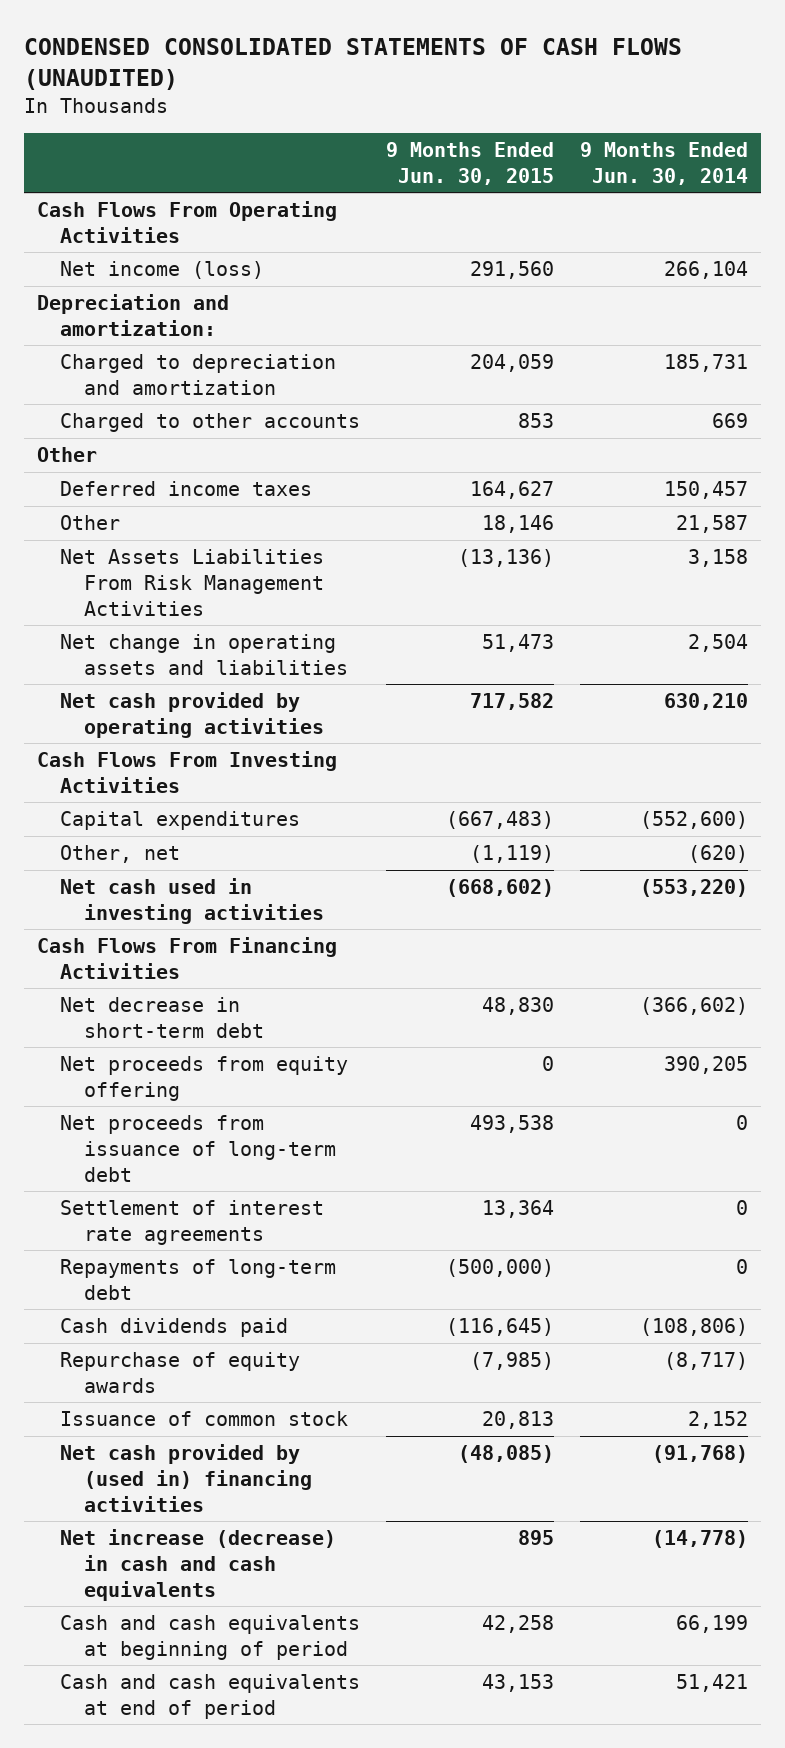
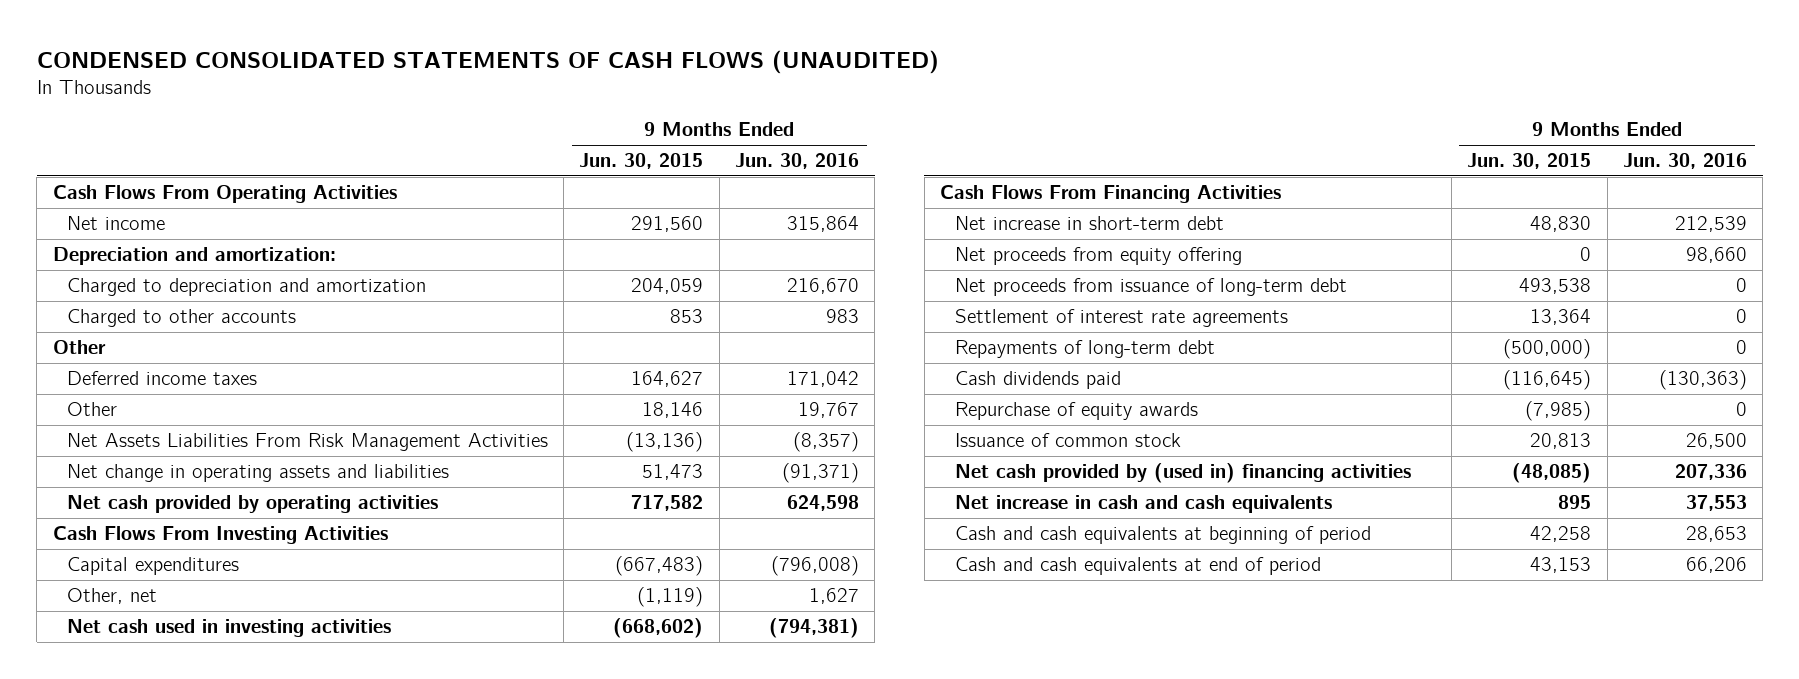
[580,141,749,185] 9 Months Ended Jun. 30, 2014 -> none
none -> [735,153,860,170] Jun. 30, 2016
[60,261,265,280] Net income (loss) -> [66,216,165,231] Net income
[60,997,264,1038] Net decrease in short-term debt -> [954,216,1224,231] Net increase in short-term debt
[60,1529,337,1601] Net increase (decrease) in cash and cash equivalents -> [954,495,1332,514] Net increase in cash and cash equivalents

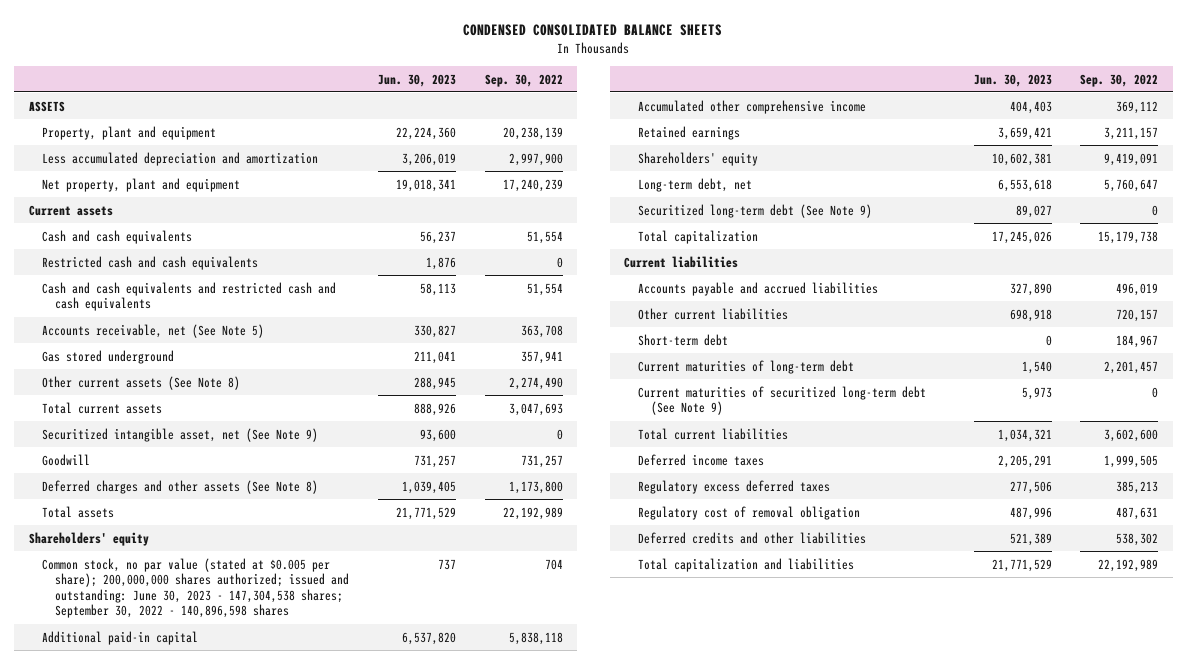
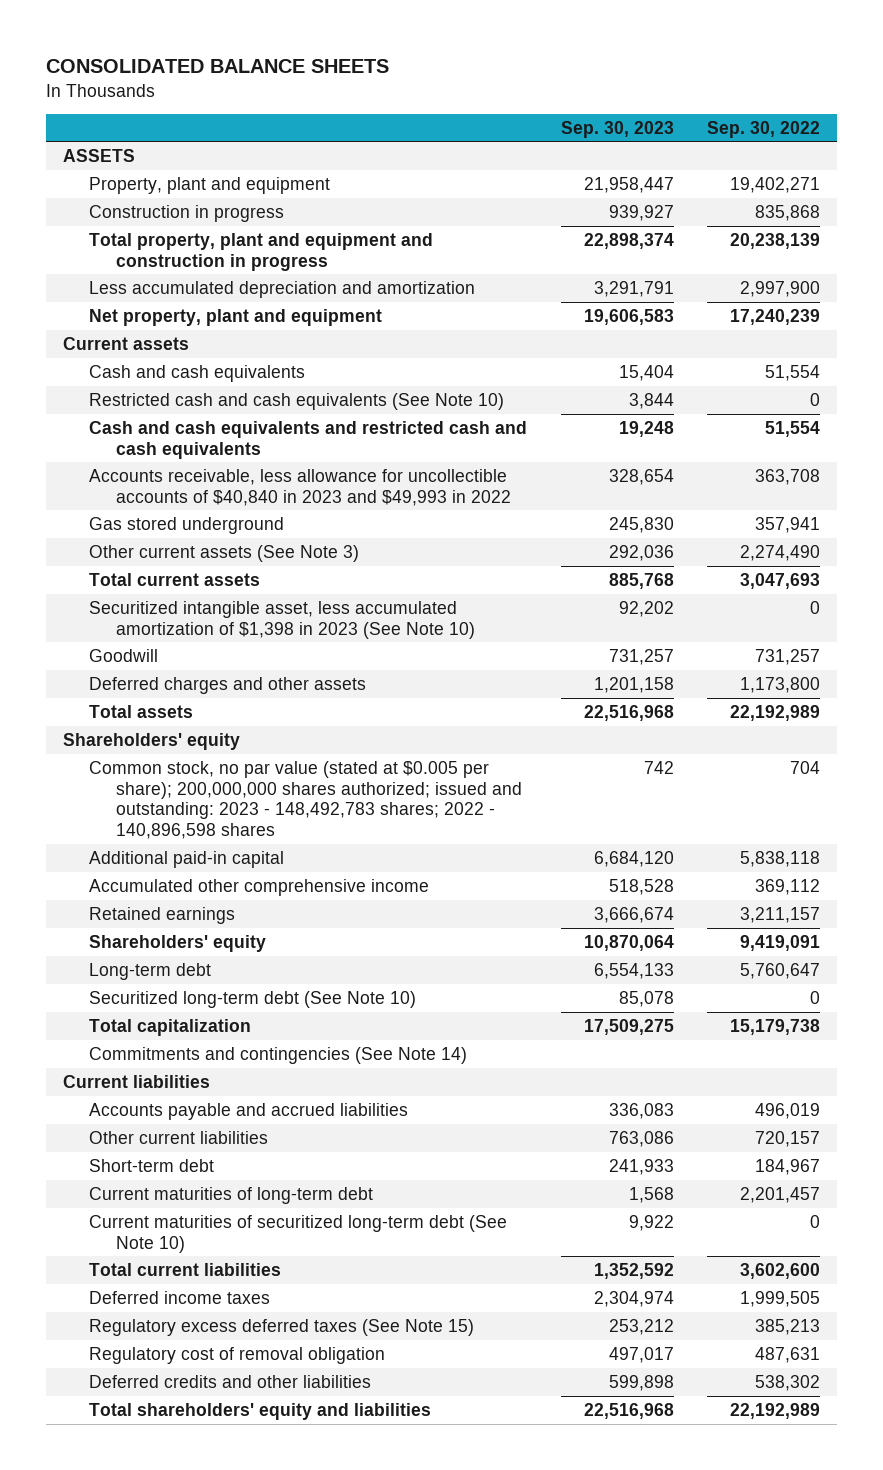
[463,23,723,36] CONDENSED CONSOLIDATED BALANCE SHEETS -> [46,59,390,74] CONSOLIDATED BALANCE SHEETS
[377,73,456,87] Jun. 30, 2023 -> none
none -> [560,120,674,138] Sep. 30, 2023
[502,126,563,140] 20,238,139 -> [730,176,821,193] 19,402,271
none -> [89,204,285,222] Construction in progress
none -> [89,232,434,271] Total property, plant and equipment and construction in progress
[41,255,258,270] Restricted cash and cash equivalents -> [89,392,505,410] Restricted cash and cash equivalents (See Note 10)
[41,323,264,338] Accounts receivable, net (See Note 5) -> [89,468,511,506] Accounts receivable, less allowance for uncollectible accounts of $40,840 in 2023 and $49,993 in 2022
[41,375,240,390] Other current assets (See Note 8) -> [89,544,360,562] Other current assets (See Note 3)
[41,427,318,442] Securitized intangible asset, net (See Note 9) -> [89,600,475,639] Securitized intangible asset, less accumulated amortization of $1,398 in 2023 (See Note 10)
[41,479,318,494] Deferred charges and other assets (See Note 8) -> [89,676,367,694] Deferred charges and other assets
[41,557,350,619] Common stock, no par value (stated at $0.005 per share); 200,000,000 shares authorized; issued and outstanding: June 30, 2023 - 147,304,538 shares; September 30, 2022 - 140,896,598 shares -> [89,760,522,840] Common stock, no par value (stated at $0.005 per share); 200,000,000 shares authorized; issued and outstanding: 2023 - 148,492,783 shares; 2022 - 140,896,598 shares
[637,177,752,192] Long-term debt, net -> [89,962,212,980] Long-term debt
[637,203,872,218] Securitized long-term debt (See Note 9) -> [89,990,417,1008] Securitized long-term debt (See Note 10)
none -> [89,1046,468,1064] Commitments and contingencies (See Note 14)
[637,385,926,416] Current maturities of securitized long-term debt (See Note 9) -> [89,1214,508,1253] Current maturities of securitized long-term debt (See Note 10)
[637,479,830,494] Regulatory excess deferred taxes -> [89,1318,475,1336] Regulatory excess deferred taxes (See Note 15)
[637,557,854,572] Total capitalization and liabilities -> [89,1402,432,1420] Total shareholders' equity and liabilities

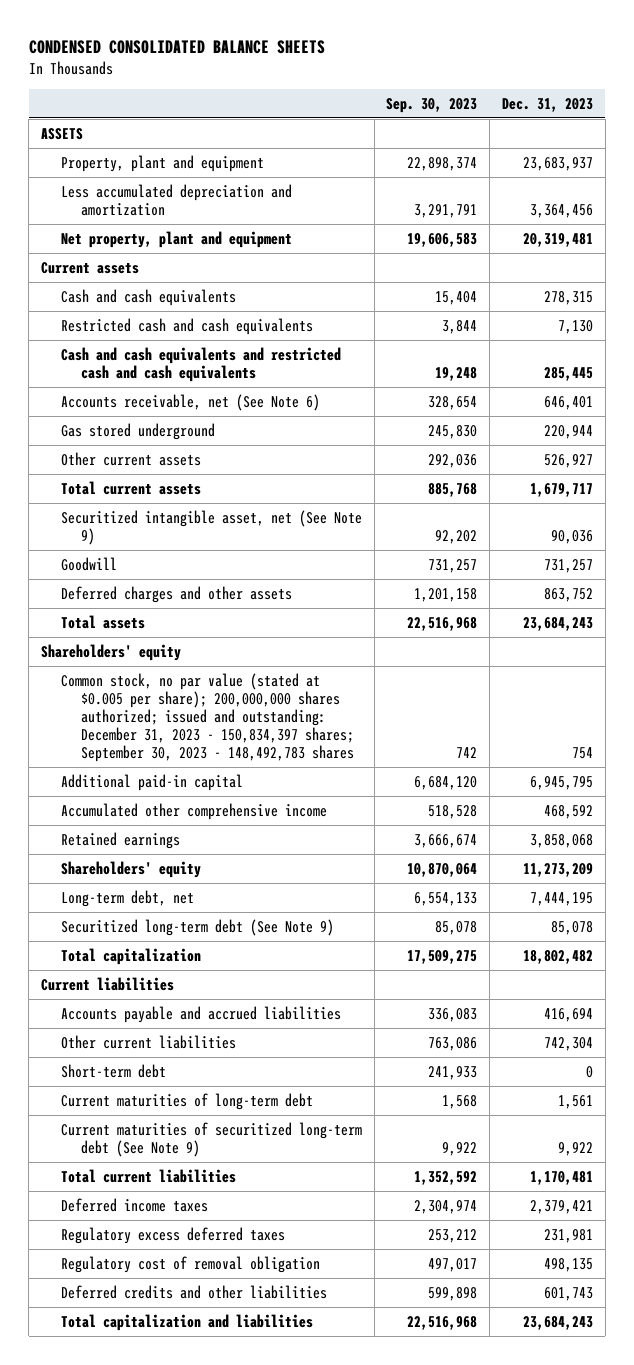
[46,59,390,74] CONSOLIDATED BALANCE SHEETS -> [28,39,325,54] CONDENSED CONSOLIDATED BALANCE SHEETS
[707,120,821,138] Sep. 30, 2022 -> none
none -> [501,98,593,113] Dec. 31, 2023
[89,204,285,222] Construction in progress -> none
[89,232,434,271] Total property, plant and equipment and construction in progress -> none
[583,176,674,193] 21,958,447 -> [407,156,478,171] 22,898,374
[89,392,505,410] Restricted cash and cash equivalents (See Note 10) -> [61,317,314,335] Restricted cash and cash equivalents
[89,468,511,506] Accounts receivable, less allowance for uncollectible accounts of $40,840 in 2023 and $49,993 in 2022 -> [61,393,321,411] Accounts receivable, net (See Note 6)
[89,544,360,562] Other current assets (See Note 3) -> [61,451,202,466] Other current assets
[89,600,475,639] Securitized intangible asset, less accumulated amortization of $1,398 in 2023 (See Note 10) -> [61,509,363,545] Securitized intangible asset, net (See Note 9)
[89,760,522,840] Common stock, no par value (stated at $0.005 per share); 200,000,000 shares authorized; issued and outstanding: 2023 - 148,492,783 shares; 2022 - 140,896,598 shares -> [61,672,355,762] Common stock, no par value (stated at $0.005 per share); 200,000,000 shares authorized; issued and outstanding: December 31, 2023 - 150,834,397 shares; September 30, 2023 - 148,492,783 shares
[89,962,212,980] Long-term debt -> [61,889,195,907] Long-term debt, net
[89,990,417,1008] Securitized long-term debt (See Note 10) -> [61,918,335,936] Securitized long-term debt (See Note 9)
[89,1046,468,1064] Commitments and contingencies (See Note 14) -> none
[89,1214,508,1253] Current maturities of securitized long-term debt (See Note 10) -> [61,1121,363,1157] Current maturities of securitized long-term debt (See Note 9)
[89,1318,475,1336] Regulatory excess deferred taxes (See Note 15) -> [61,1226,286,1244] Regulatory excess deferred taxes
[89,1402,432,1420] Total shareholders' equity and liabilities -> [61,1313,314,1331] Total capitalization and liabilities

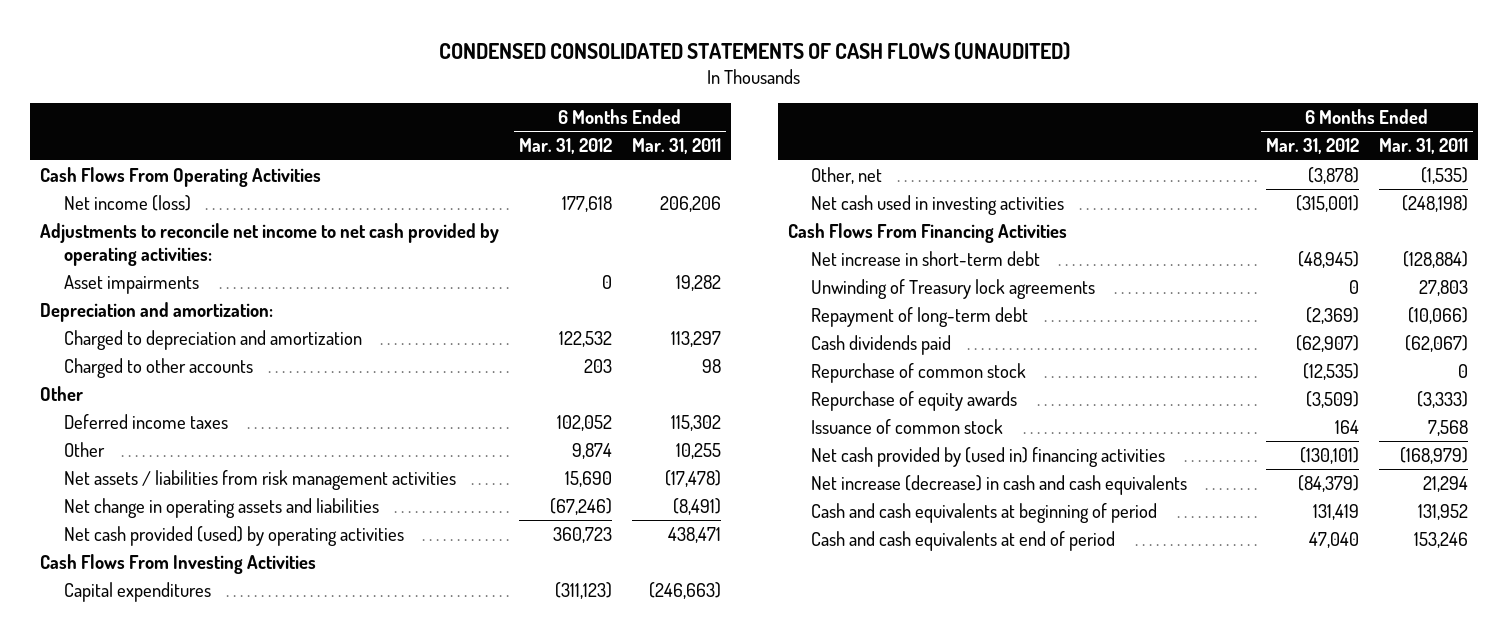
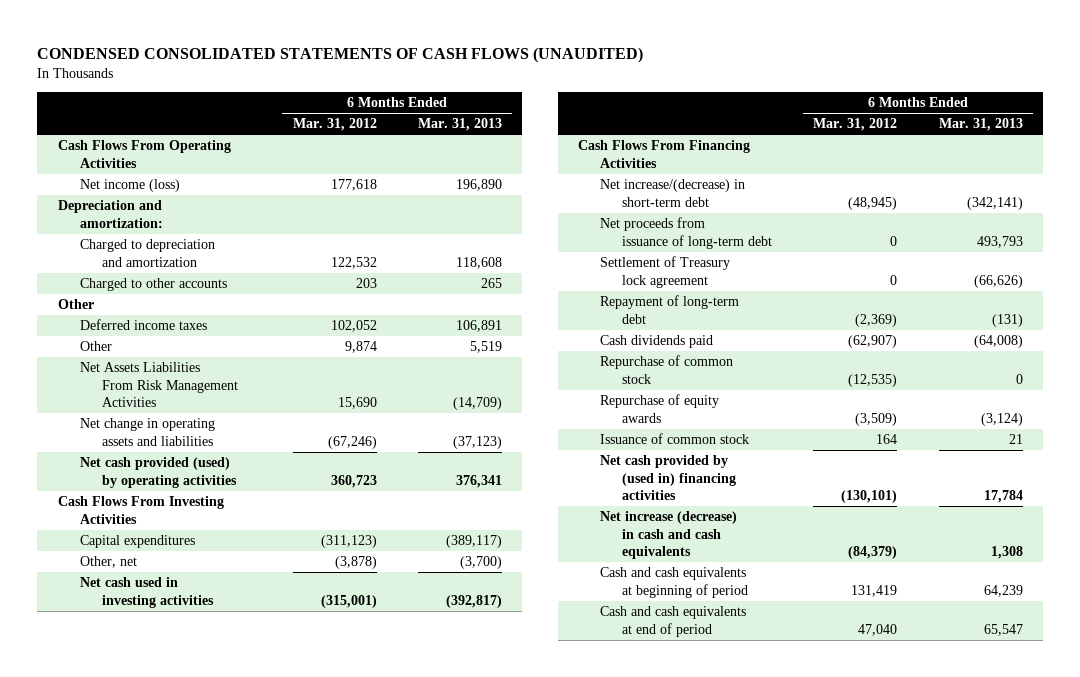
[632,138,722,155] Mar. 31, 2011 -> none
none -> [417,118,502,132] Mar. 31, 2013
[40,222,500,266] Adjustments to reconcile net income to net cash provided by operating activities: -> none
[64,274,200,294] Asset impairments -> none
[64,469,457,490] Net assets / liabilities from risk management activities -> [79,362,238,408] Net Assets Liabilities From Risk Management Activities
[811,250,1041,266] Net increase in short-term debt -> [600,179,746,207] Net increase/(decrease) in short-term debt
none -> [600,217,773,249] Net proceeds from issuance of long-term debt
[811,278,1096,299] Unwinding of Treasury lock agreements -> [600,256,731,288] Settlement of Treasury lock agreement

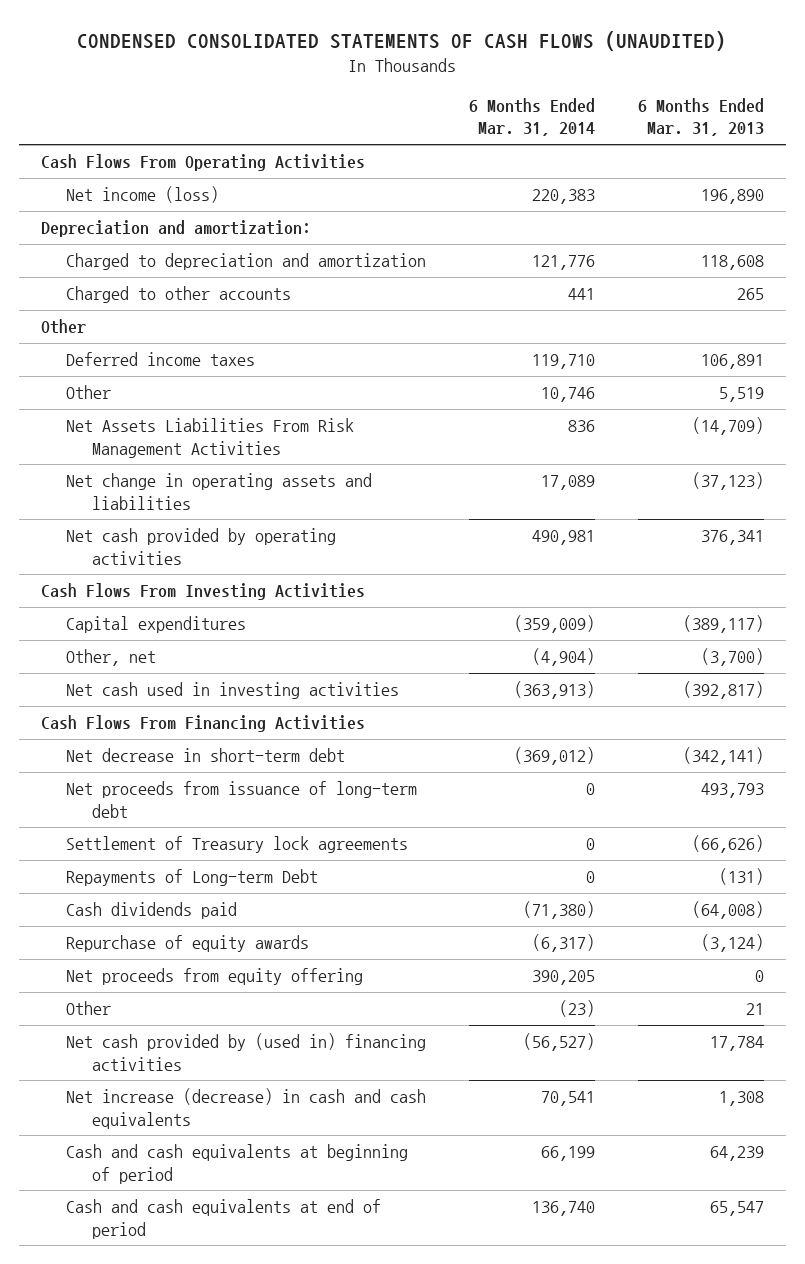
[292,118,377,132] Mar. 31, 2012 -> none
none -> [469,98,596,137] 6 Months Ended Mar. 31, 2014
[79,457,237,488] Net cash provided (used) by operating activities -> [66,528,337,565] Net cash provided by operating activities
[600,179,746,207] Net increase/(decrease) in short-term debt -> [66,748,346,763] Net decrease in short-term debt
[600,256,731,288] Settlement of Treasury lock agreement -> [66,836,409,854] Settlement of Treasury lock agreements
[600,295,740,324] Repayment of long-term debt -> [66,869,319,887] Repayments of Long-term Debt
[600,355,734,384] Repurchase of common stock -> none
[600,433,750,445] Issuance of common stock -> none
none -> [66,968,364,986] Net proceeds from equity offering
none -> [66,1001,112,1016] Other

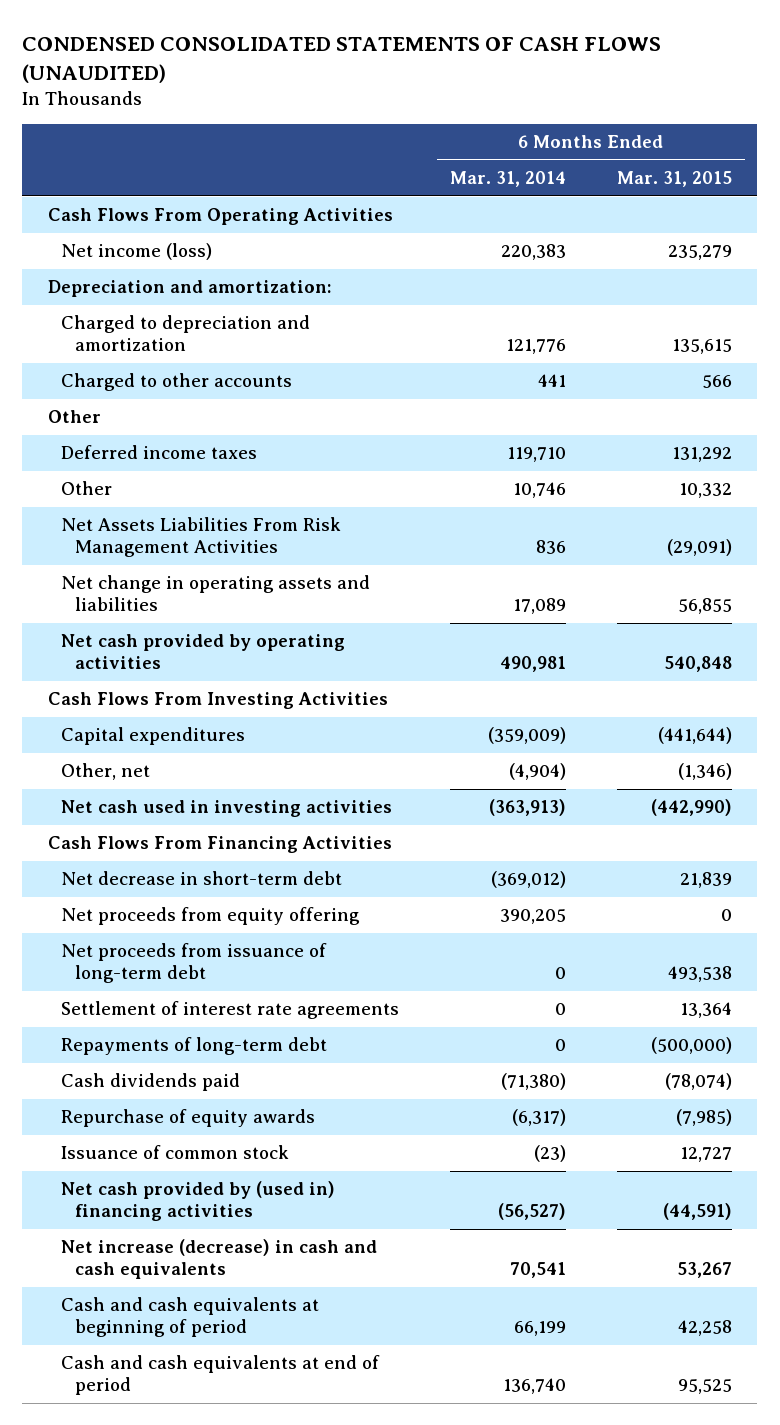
[638,98,765,137] 6 Months Ended Mar. 31, 2013 -> none
none -> [616,171,732,188] Mar. 31, 2015
[66,968,364,986] Net proceeds from equity offering -> [61,907,361,926] Net proceeds from equity offering
[66,836,409,854] Settlement of Treasury lock agreements -> [61,1001,400,1020] Settlement of interest rate agreements
[66,869,319,887] Repayments of Long-term Debt -> [61,1037,328,1056] Repayments of long-term debt
[66,1001,112,1016] Other -> none
none -> [61,1145,290,1160] Issuance of common stock

